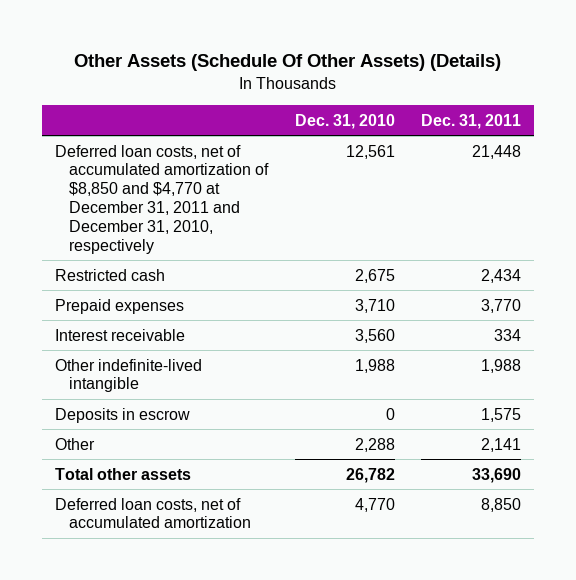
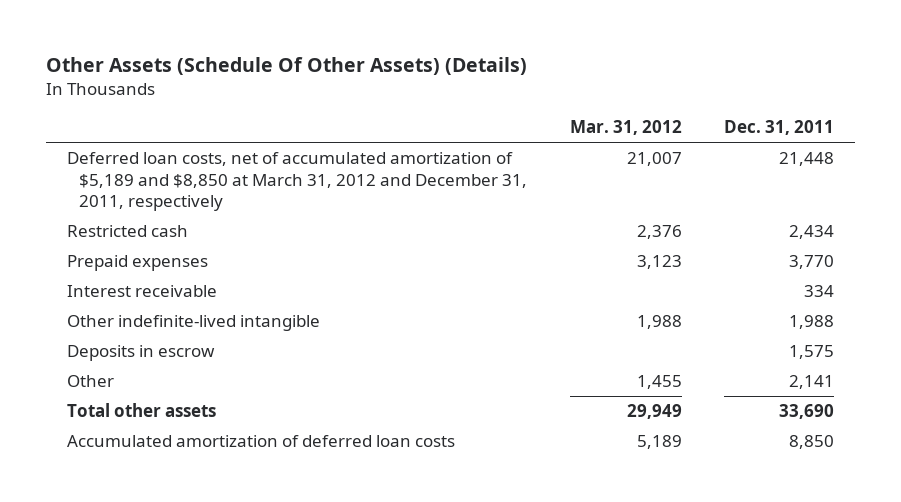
[294,113,395,129] Dec. 31, 2010 -> none
none -> [569,120,682,136] Mar. 31, 2012
[55,144,270,254] Deferred loan costs, net of accumulated amortization of $8,850 and $4,770 at December 31, 2011 and December 31, 2010, respectively -> [66,152,528,211] Deferred loan costs, net of accumulated amortization of $5,189 and $8,850 at March 31, 2012 and December 31, 2011, respectively
[55,497,252,529] Deferred loan costs, net of accumulated amortization -> [66,435,455,448] Accumulated amortization of deferred loan costs

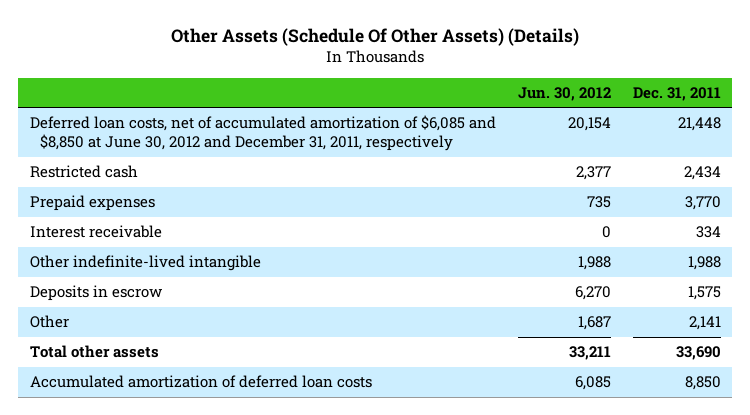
[569,120,682,136] Mar. 31, 2012 -> none
none -> [517,86,611,101] Jun. 30, 2012
[66,152,528,211] Deferred loan costs, net of accumulated amortization of $5,189 and $8,850 at March 31, 2012 and December 31, 2011, respectively -> [29,115,496,152] Deferred loan costs, net of accumulated amortization of $6,085 and $8,850 at June 30, 2012 and December 31, 2011, respectively

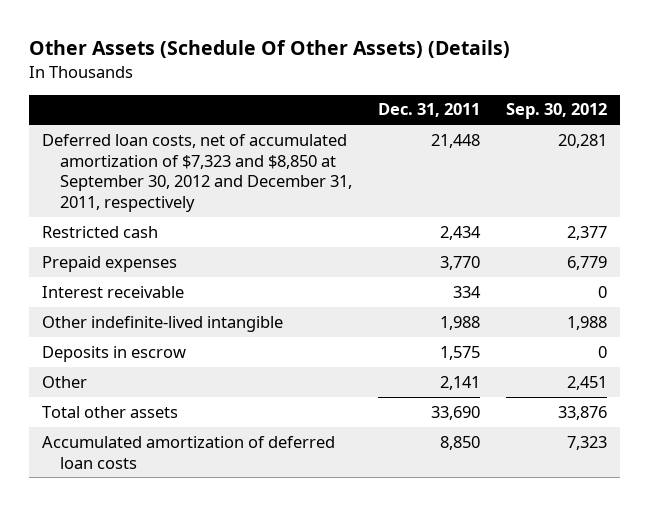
[517,86,611,101] Jun. 30, 2012 -> none
none -> [506,103,608,120] Sep. 30, 2012
[29,115,496,152] Deferred loan costs, net of accumulated amortization of $6,085 and $8,850 at June 30, 2012 and December 31, 2011, respectively -> [42,133,353,212] Deferred loan costs, net of accumulated amortization of $7,323 and $8,850 at September 30, 2012 and December 31, 2011, respectively

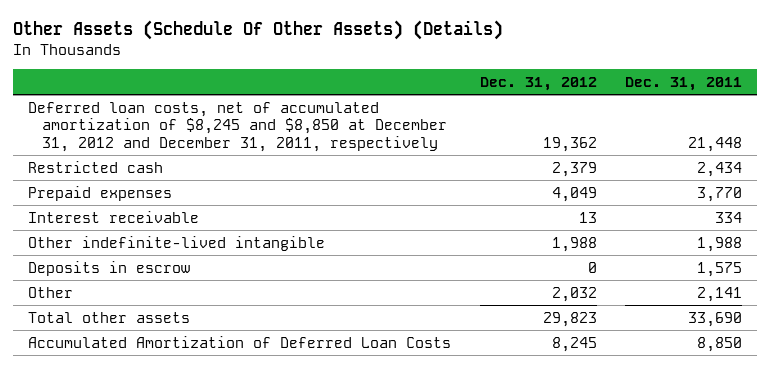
[506,103,608,120] Sep. 30, 2012 -> none
none -> [479,76,597,91] Dec. 31, 2012
[42,133,353,212] Deferred loan costs, net of accumulated amortization of $7,323 and $8,850 at September 30, 2012 and December 31, 2011, respectively -> [27,101,448,152] Deferred loan costs, net of accumulated amortization of $8,245 and $8,850 at December 31, 2012 and December 31, 2011, respectively
[42,435,336,469] Accumulated amortization of deferred loan costs -> [27,335,451,348] Accumulated Amortization of Deferred Loan Costs

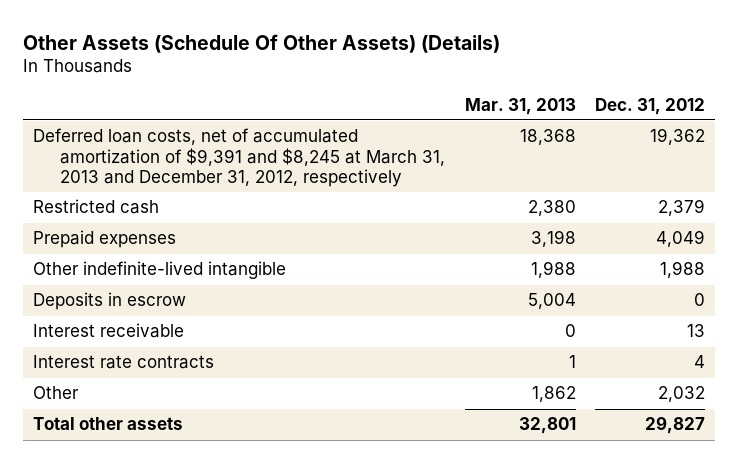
[625,76,743,91] Dec. 31, 2011 -> none
none -> [464,97,576,115] Mar. 31, 2013
[27,101,448,152] Deferred loan costs, net of accumulated amortization of $8,245 and $8,850 at December 31, 2012 and December 31, 2011, respectively -> [33,128,446,188] Deferred loan costs, net of accumulated amortization of $9,391 and $8,245 at March 31, 2013 and December 31, 2012, respectively
[27,210,199,223] Interest receivable -> [33,323,185,339] Interest receivable
none -> [33,355,215,370] Interest rate contracts
[27,335,451,348] Accumulated Amortization of Deferred Loan Costs -> none
[542,311,597,327] 29,823 -> [645,416,706,435] 29,827

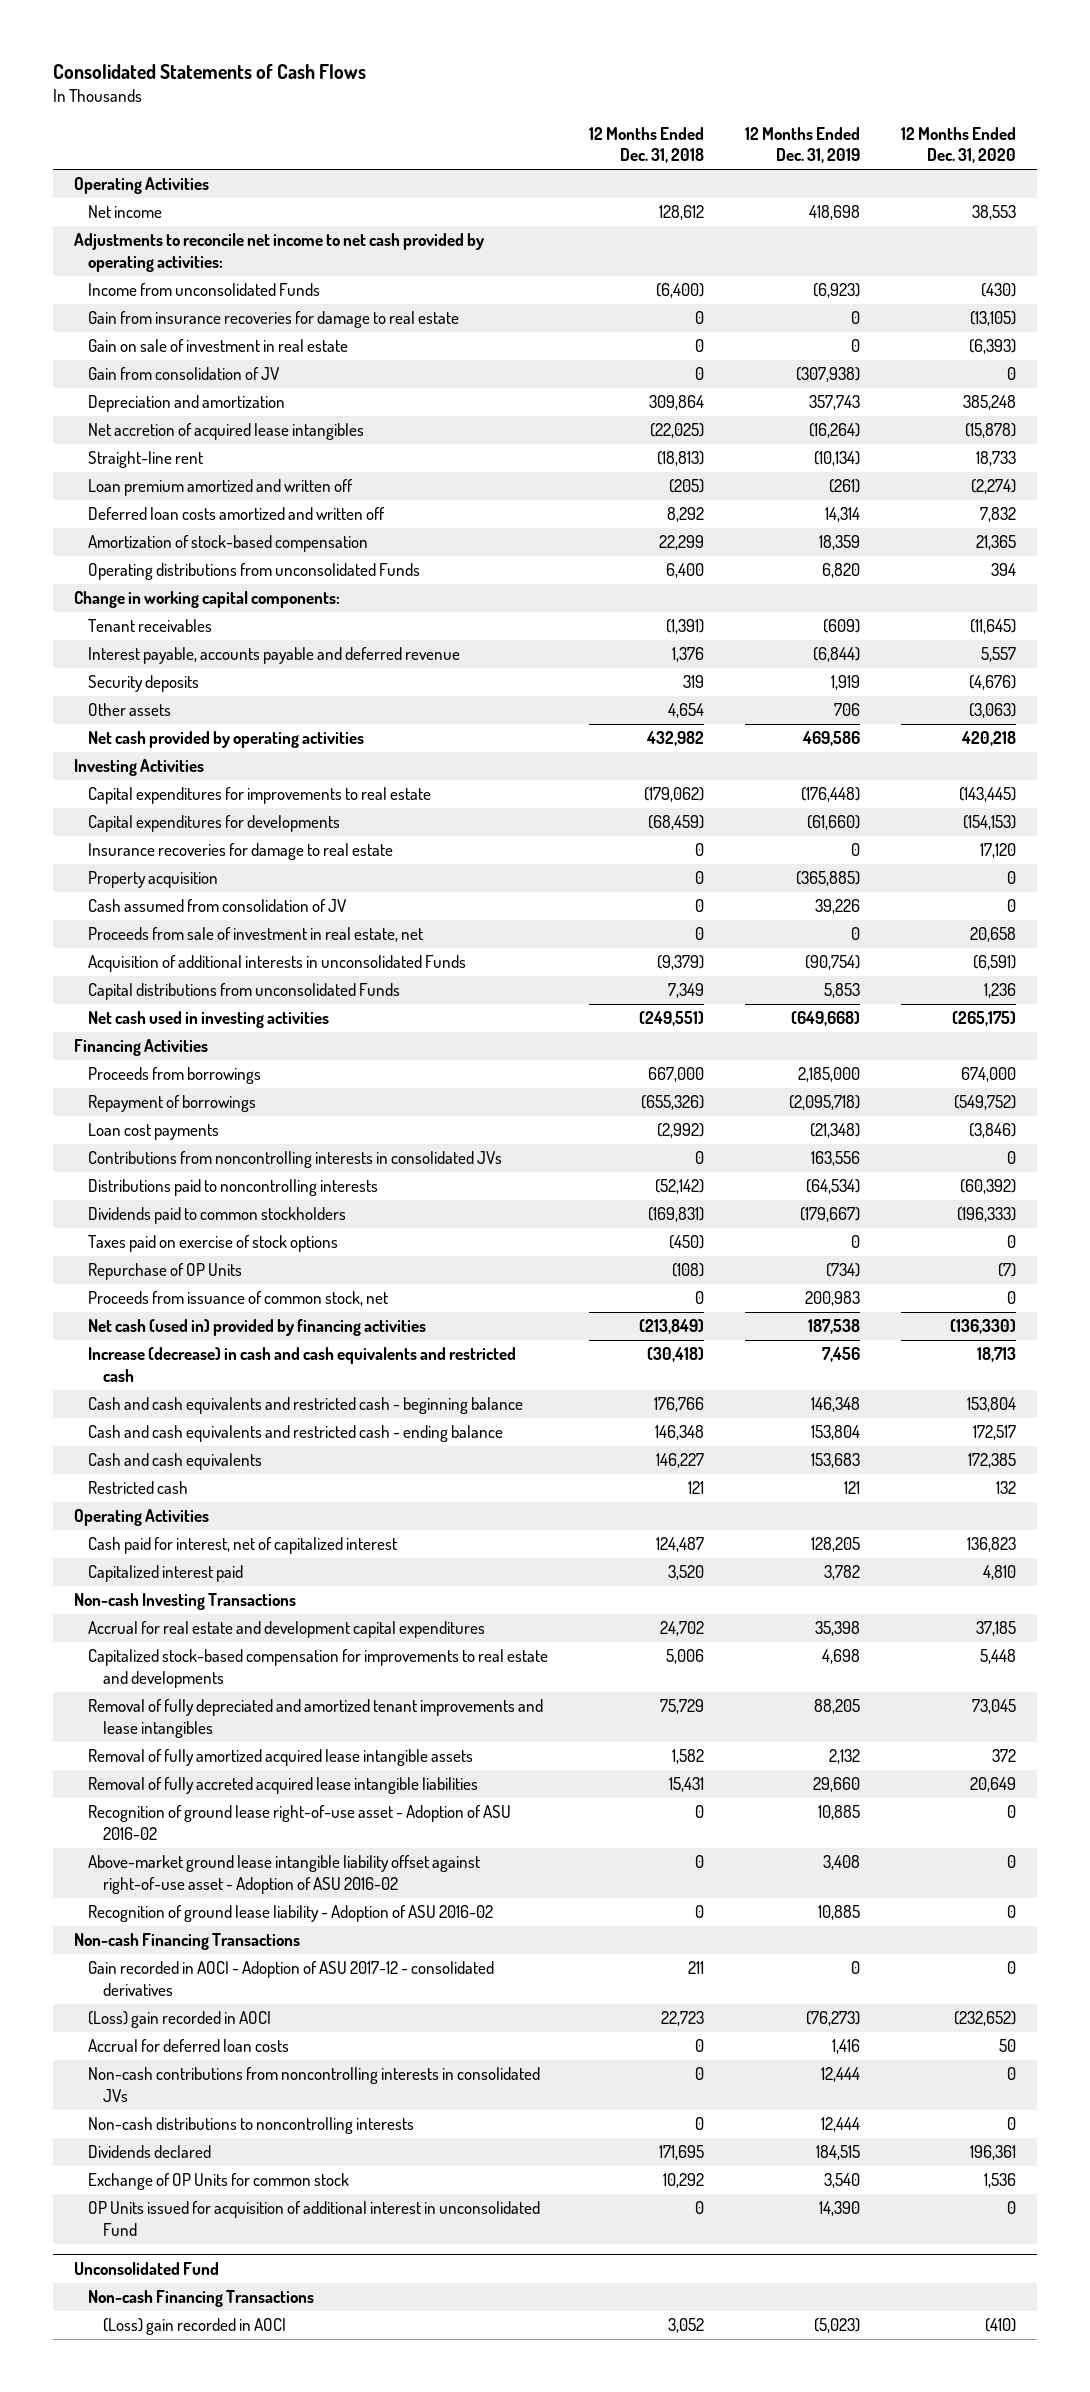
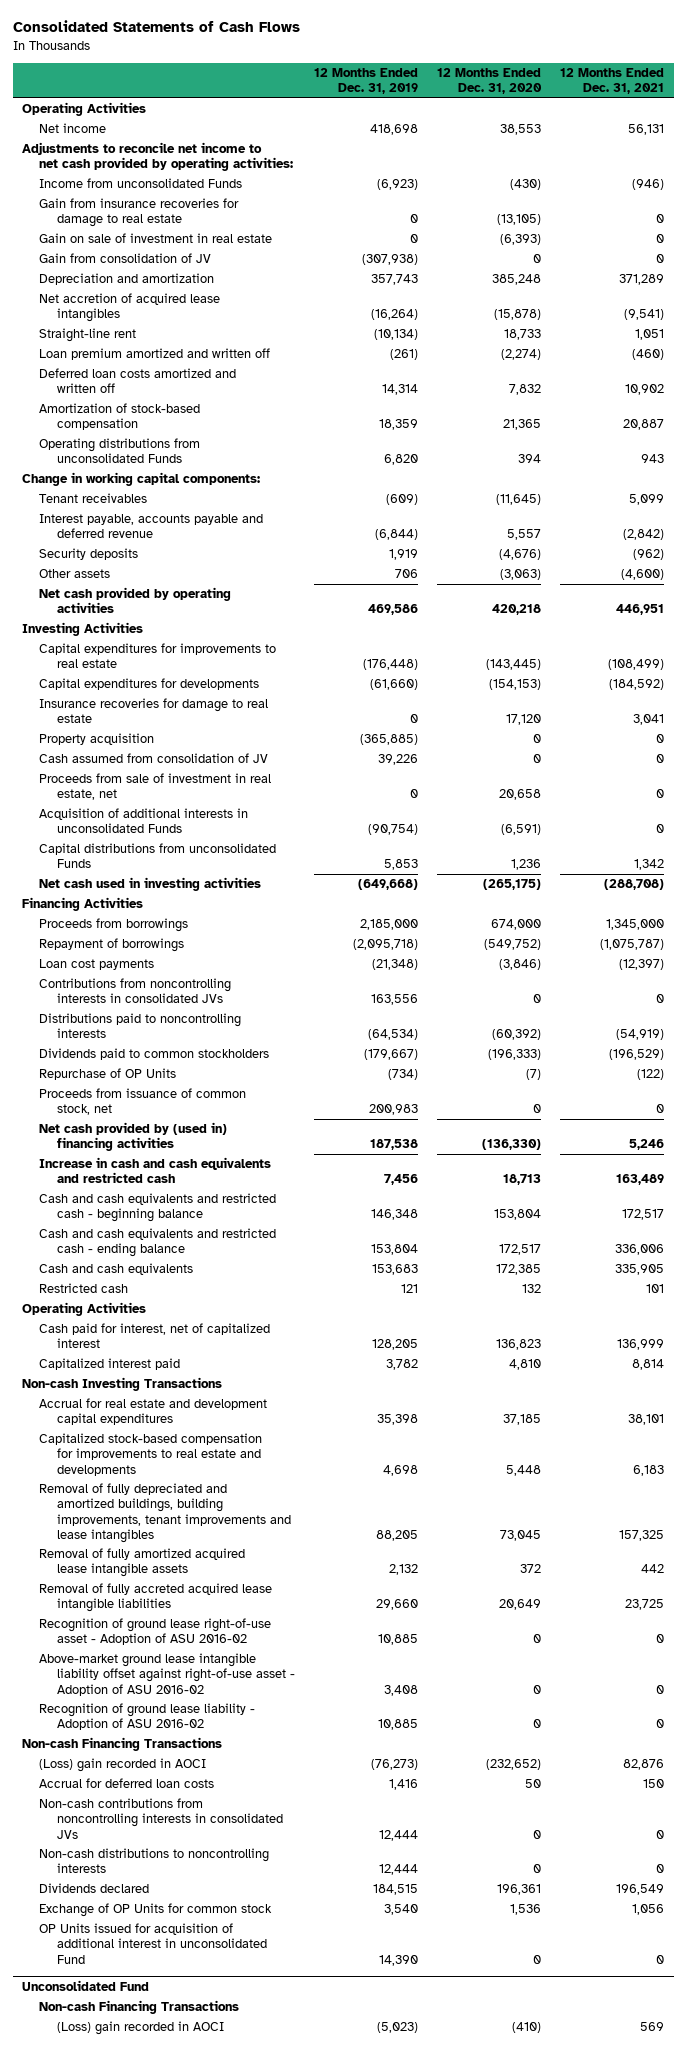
[589,126,705,164] 12 Months Ended Dec. 31, 2018 -> none
none -> [560,68,665,95] 12 Months Ended Dec. 31, 2021
[88,1235,339,1253] Taxes paid on exercise of stock options -> none
[88,1319,427,1337] Net cash (used in) provided by financing activities -> [39,1122,228,1152] Net cash provided by (used in) financing activities
[88,1347,517,1382] Increase (decrease) in cash and cash equivalents and restricted cash -> [39,1157,272,1184] Increase in cash and cash equivalents and restricted cash
[88,1699,544,1738] Removal of fully depreciated and amortized tenant improvements and lease intangibles -> [39,1483,291,1543] Removal of fully depreciated and amortized buildings, building improvements, tenant improvements and lease intangibles
[88,1961,495,1996] Gain recorded in AOCI - Adoption of ASU 2017-12 - consolidated derivatives -> none

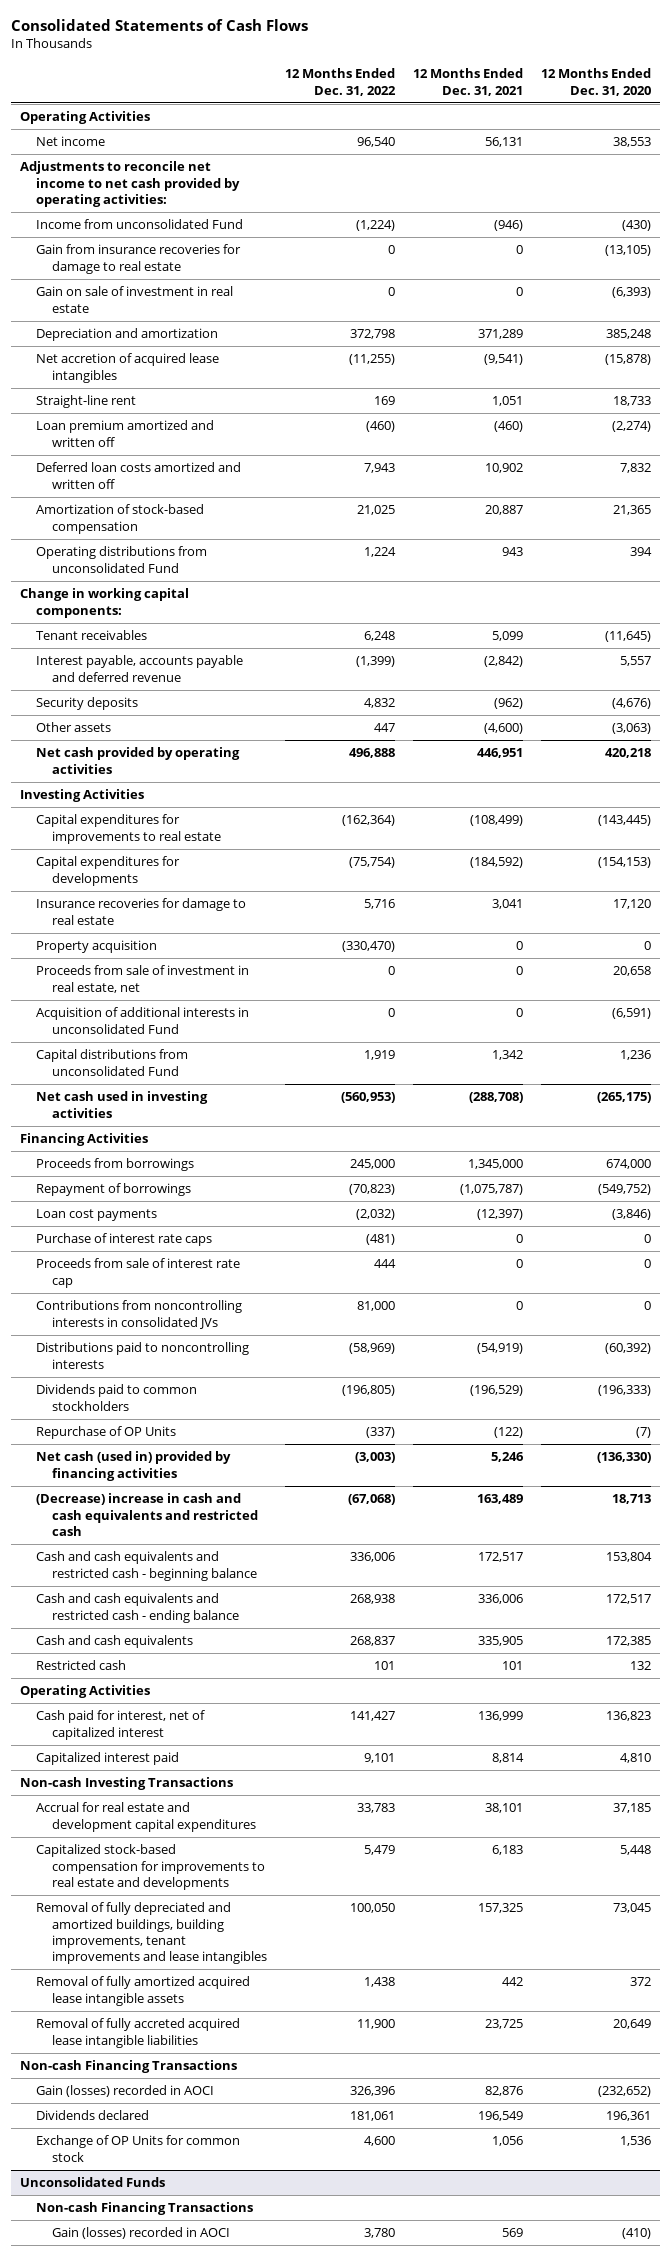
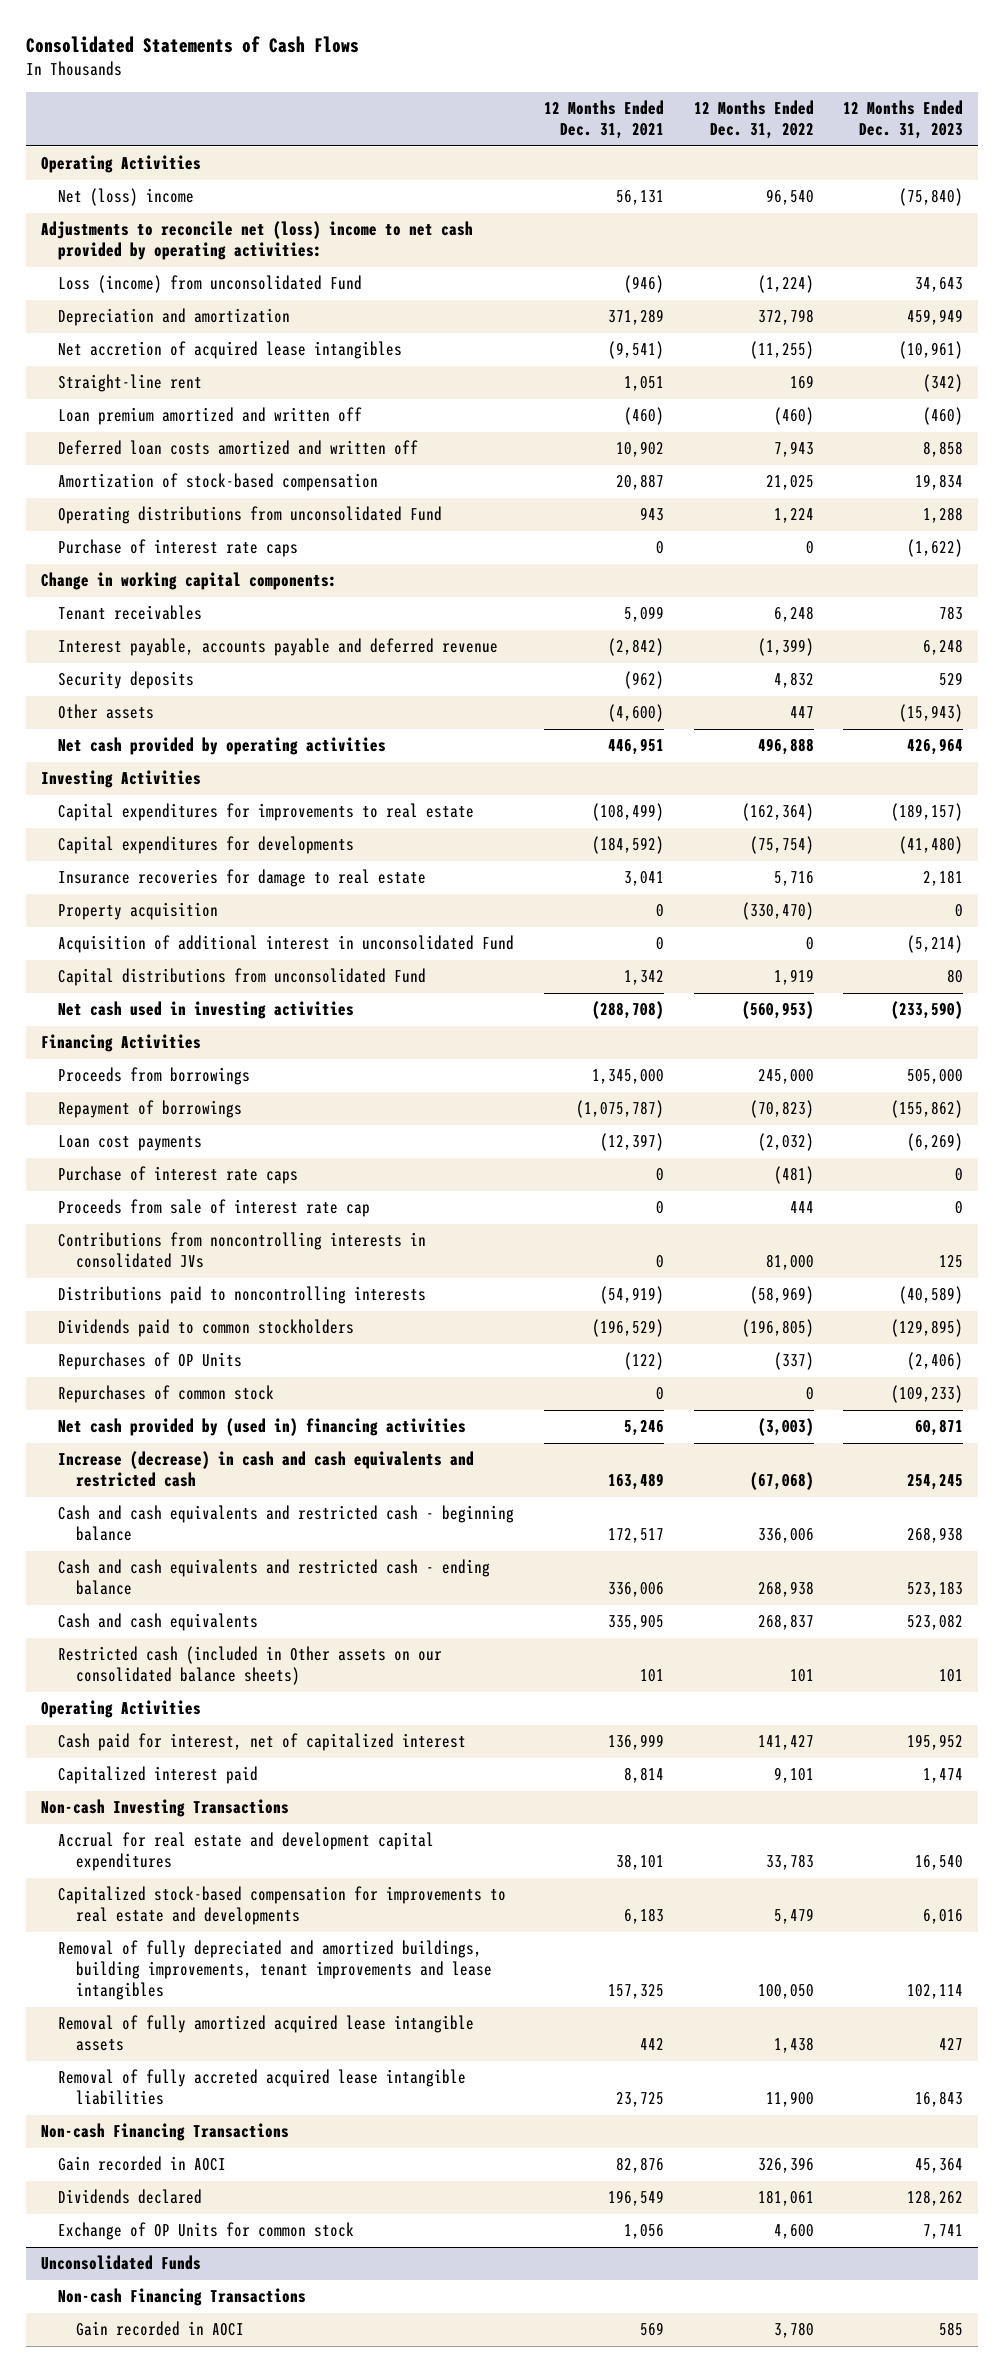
[541,68,652,96] 12 Months Ended Dec. 31, 2020 -> none
none -> [843,100,964,140] 12 Months Ended Dec. 31, 2023
[36,244,242,274] Gain from insurance recoveries for damage to real estate -> none
[36,286,234,313] Gain on sale of investment in real estate -> none
[36,136,106,147] Net income -> [58,188,195,207] Net (loss) income
[19,161,241,207] Adjustments to reconcile net income to net cash provided by operating activities: -> [40,221,473,261] Adjustments to reconcile net (loss) income to net cash provided by operating activities:
[36,219,244,230] Income from unconsolidated Fund -> [58,275,363,294] Loss (income) from unconsolidated Fund
none -> [58,539,299,558] Purchase of interest rate caps
[36,965,250,993] Proceeds from sale of investment in real estate, net -> none
[36,1007,250,1034] Acquisition of additional interests in unconsolidated Fund -> [58,935,515,954] Acquisition of additional interest in unconsolidated Fund
[36,1426,177,1440] Repurchase of OP Units -> [58,1352,243,1371] Repurchases of OP Units
none -> [58,1385,275,1404] Repurchases of common stock
[36,1451,232,1481] Net cash (used in) provided by financing activities -> [58,1418,467,1437] Net cash provided by (used in) financing activities
[36,1493,259,1536] (Decrease) increase in cash and cash equivalents and restricted cash -> [58,1451,475,1488] Increase (decrease) in cash and cash equivalents and restricted cash
[36,1660,127,1671] Restricted cash -> [58,1646,443,1686] Restricted cash (included in Other assets on our consolidated balance sheets)
[36,2085,215,2098] Gain (losses) recorded in AOCI -> [58,2156,227,2172] Gain recorded in AOCI
[52,2227,231,2240] Gain (losses) recorded in AOCI -> [75,2321,244,2337] Gain recorded in AOCI

